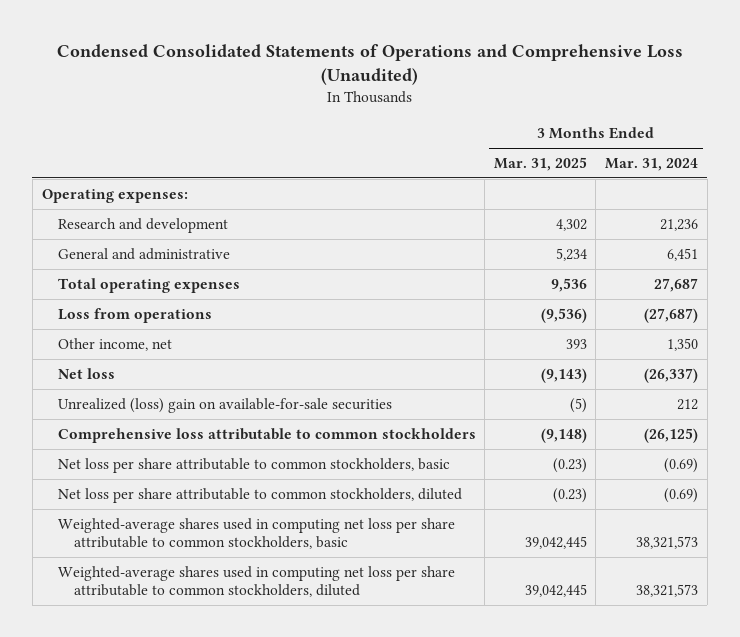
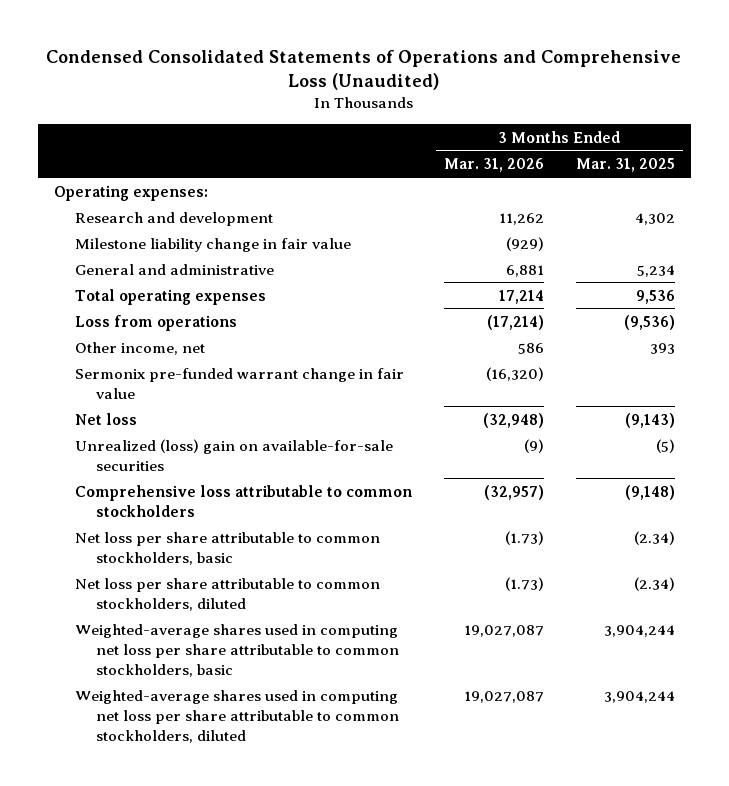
[605,158,699,172] Mar. 31, 2024 -> none
none -> [443,158,544,173] Mar. 31, 2026
none -> [75,237,352,252] Milestone liability change in fair value
none -> [75,367,405,399] Sermonix pre-funded warrant change in fair value
[552,458,587,474] (0.23) -> [633,530,675,545] (2.34)
[552,488,587,504] (0.23) -> [633,576,675,591] (2.34)
[524,536,587,550] 39,042,445 -> [603,624,675,637] 3,904,244
[524,584,587,598] 39,042,445 -> [603,690,675,703] 3,904,244

